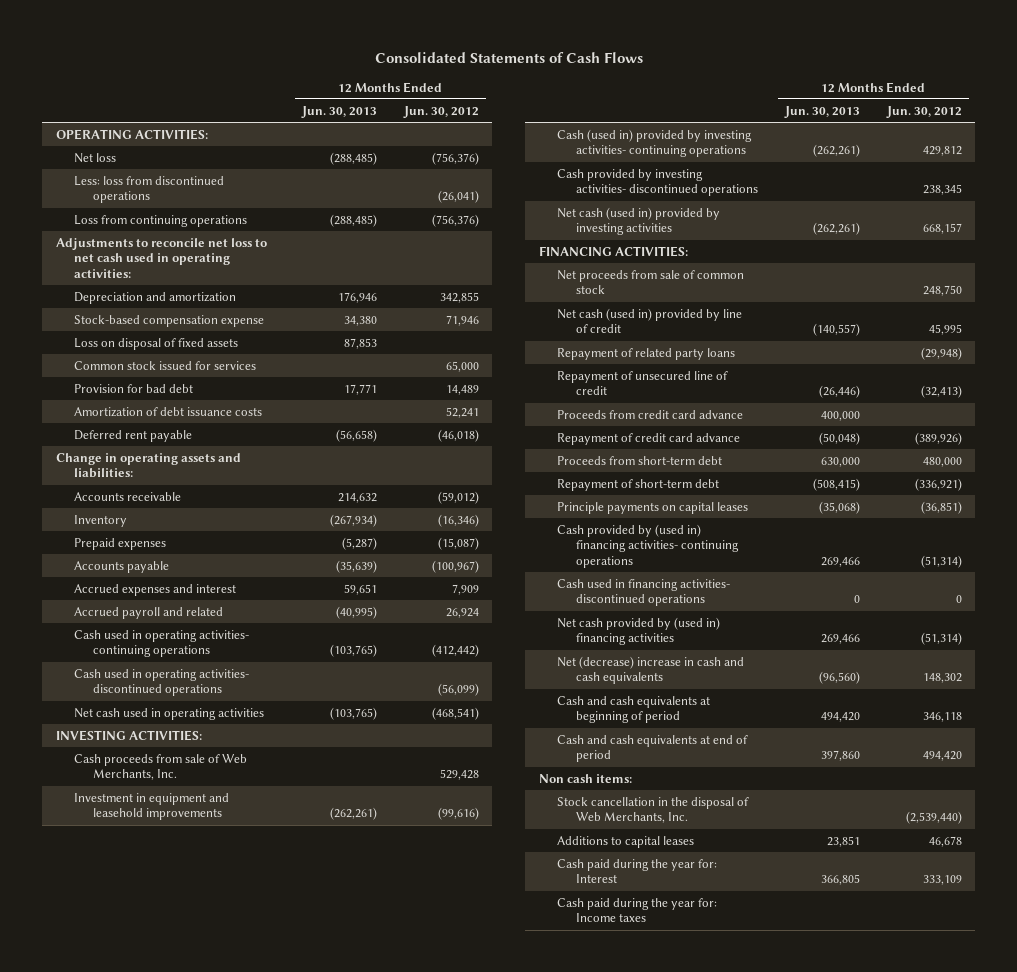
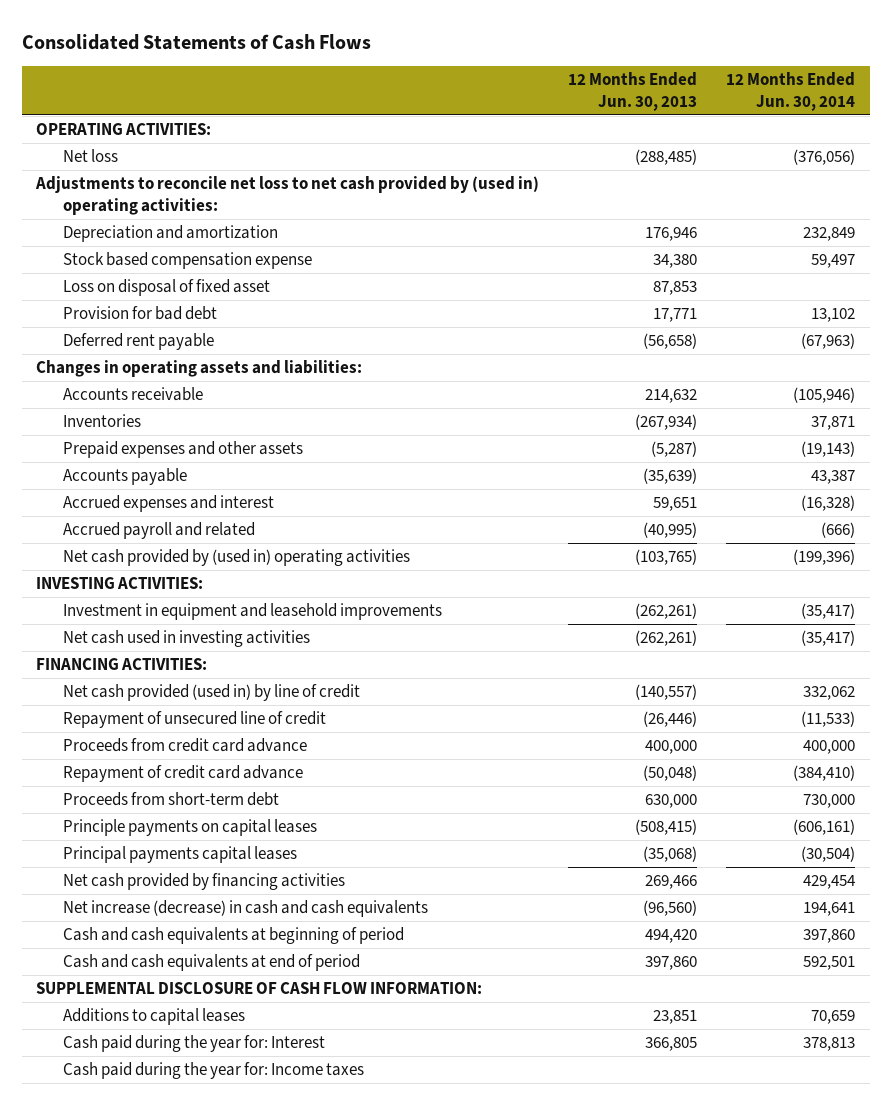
[402,105,479,118] Jun. 30, 2012 -> none
none -> [726,72,856,111] 12 Months Ended Jun. 30, 2014
[74,175,225,204] Less: loss from discontinued operations -> none
[74,214,248,227] Loss from continuing operations -> none
[55,237,267,278] Adjustments to reconcile net loss to net cash used in operating activities: -> [35,176,540,215] Adjustments to reconcile net loss to net cash provided by (used in) operating activities:
[74,360,257,370] Common stock issued for services -> none
[74,314,265,327] Stock-based compensation expense -> [62,252,312,270] Stock based compensation expense
[74,337,239,350] Loss on disposal of fixed assets -> [62,279,270,297] Loss on disposal of fixed asset
[74,406,263,417] Amortization of debt issuance costs -> none
[55,452,241,479] Change in operating assets and liabilities: -> [36,360,363,378] Changes in operating assets and liabilities:
[74,514,128,527] Inventory -> [62,414,141,428] Inventories
[74,537,167,550] Prepaid expenses -> [62,441,303,459] Prepaid expenses and other assets
[74,629,250,658] Cash used in operating activities- continuing operations -> none
[74,668,250,697] Cash used in operating activities- discontinued operations -> none
[74,707,265,720] Net cash used in operating activities -> [62,549,410,567] Net cash provided by (used in) operating activities
[74,753,248,781] Cash proceeds from sale of Web Merchants, Inc. -> none
[557,168,758,197] Cash provided by investing activities- discontinued operations -> none
[557,206,721,236] Net cash (used in) provided by investing activities -> none
[557,128,753,158] Cash (used in) provided by investing activities- continuing operations -> [62,630,310,648] Net cash used in investing activities
[557,269,745,295] Net proceeds from sale of common stock -> none
[557,347,736,360] Repayment of related party loans -> none
[557,307,743,334] Net cash (used in) provided by line of credit -> [62,684,360,702] Net cash provided (used in) by line of credit
[557,523,739,568] Cash provided by (used in) financing activities- continuing operations -> none
[557,578,731,607] Cash used in financing activities- discontinued operations -> none
[557,478,720,491] Repayment of short-term debt -> [62,819,317,837] Principle payments on capital leases
[557,501,749,514] Principle payments on capital leases -> [62,846,297,864] Principal payments capital leases
[557,616,721,646] Net cash provided by (used in) financing activities -> [62,873,345,891] Net cash provided by financing activities
[557,655,745,685] Net (decrease) increase in cash and cash equivalents -> [62,900,428,918] Net increase (decrease) in cash and cash equivalents
[538,773,632,783] Non cash items: -> none
[557,796,750,824] Stock cancellation in the disposal of Web Merchants, Inc. -> none
none -> [36,982,483,995] SUPPLEMENTAL DISCLOSURE OF CASH FLOW INFORMATION:

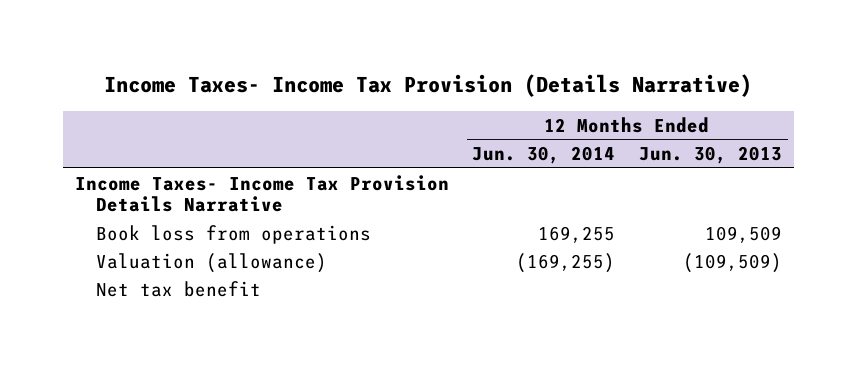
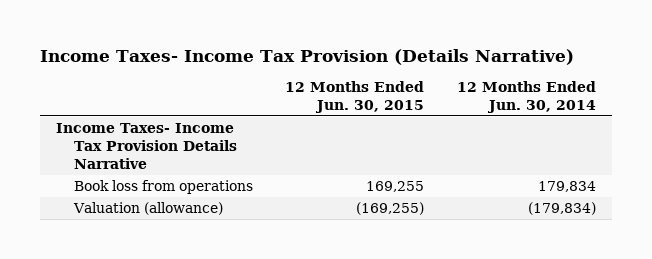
[638,145,782,164] Jun. 30, 2013 -> none
none -> [285,81,425,114] 12 Months Ended Jun. 30, 2015
[96,280,262,297] Net tax benefit -> none
[538,225,616,243] 169,255 -> [538,180,597,192] 179,834
[516,252,616,273] (169,255) -> [528,201,597,215] (179,834)

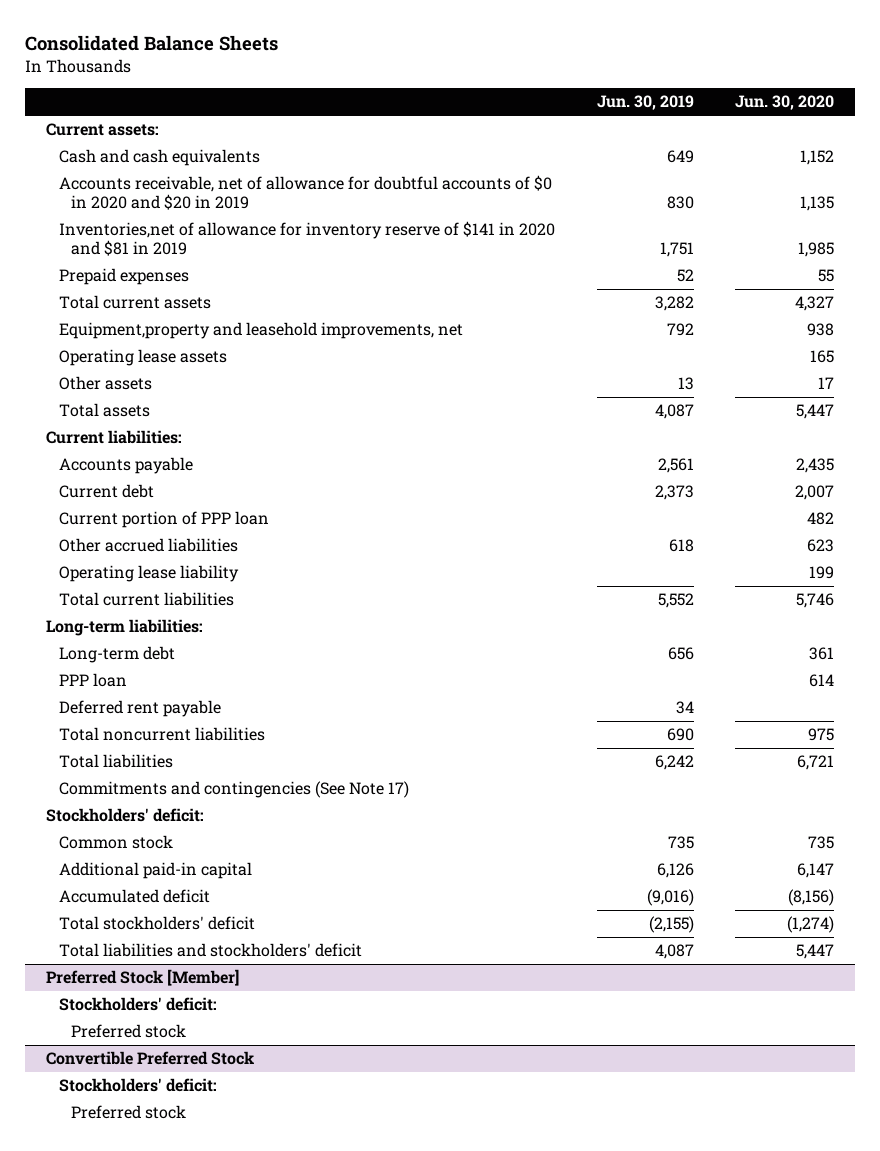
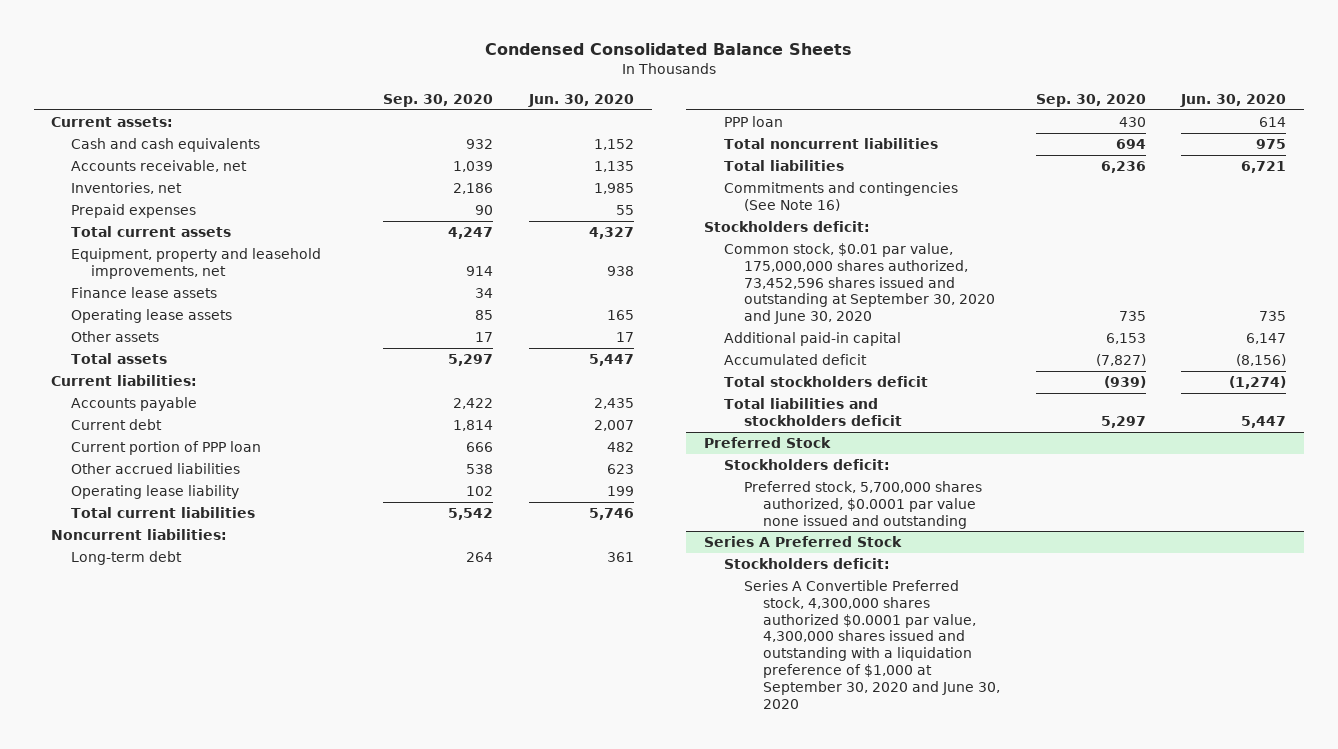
[25,35,279,52] Consolidated Balance Sheets -> [484,43,852,56] Condensed Consolidated Balance Sheets
[596,95,694,111] Jun. 30, 2019 -> none
none -> [383,93,494,107] Sep. 30, 2020
[58,175,552,211] Accounts receivable, net of allowance for doubtful accounts of $0 in 2020 and $20 in 2019 -> [71,159,248,172] Accounts receivable, net
[58,221,555,257] Inventories,net of allowance for inventory reserve of $141 in 2020 and $81 in 2019 -> [71,181,183,194] Inventories, net
[58,322,463,340] Equipment,property and leasehold improvements, net -> [71,247,322,279] Equipment, property and leasehold improvements, net
none -> [71,286,218,298] Finance lease assets
[46,619,204,637] Long-term liabilities: -> [51,528,228,540] Noncurrent liabilities:
[58,700,221,718] Deferred rent payable -> none
[58,781,409,799] Commitments and contingencies (See Note 17) -> [723,181,958,211] Commitments and contingencies (See Note 16)
[46,808,205,823] Stockholders' deficit: -> [703,220,870,232] Stockholders deficit:
[58,835,173,850] Common stock -> [723,242,995,325] Common stock, $0.01 par value, 175,000,000 shares authorized, 73,452,596 shares issued and outstanding at September 30, 2020 and June 30, 2020
[46,1051,255,1066] Convertible Preferred Stock -> none
[71,1105,187,1120] Preferred stock -> none
[58,916,255,931] Total stockholders' deficit -> [723,375,928,387] Total stockholders deficit
[58,943,362,958] Total liabilities and stockholders' deficit -> [723,397,902,426] Total liabilities and stockholders deficit
[46,969,240,987] Preferred Stock [Member] -> [703,436,831,448] Preferred Stock
[58,997,217,1012] Stockholders' deficit: -> [723,458,890,470] Stockholders deficit:
[71,1024,187,1039] Preferred stock -> [743,480,982,529] Preferred stock, 5,700,000 shares authorized, $0.0001 par value none issued and outstanding
none -> [703,535,902,547] Series A Preferred Stock
[58,1078,217,1093] Stockholders' deficit: -> [723,557,890,569] Stockholders deficit:
none -> [743,579,1001,709] Series A Convertible Preferred stock, 4,300,000 shares authorized $0.0001 par value, 4,300,000 shares issued and outstanding with a liquidation preference of $1,000 at September 30, 2020 and June 30, 2020

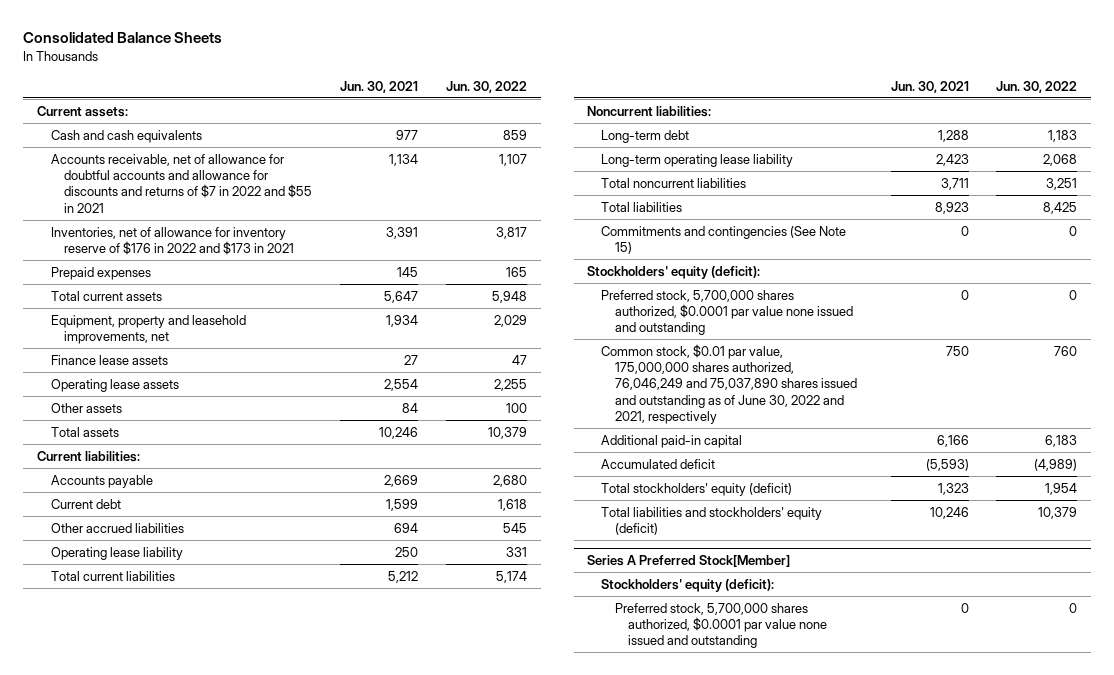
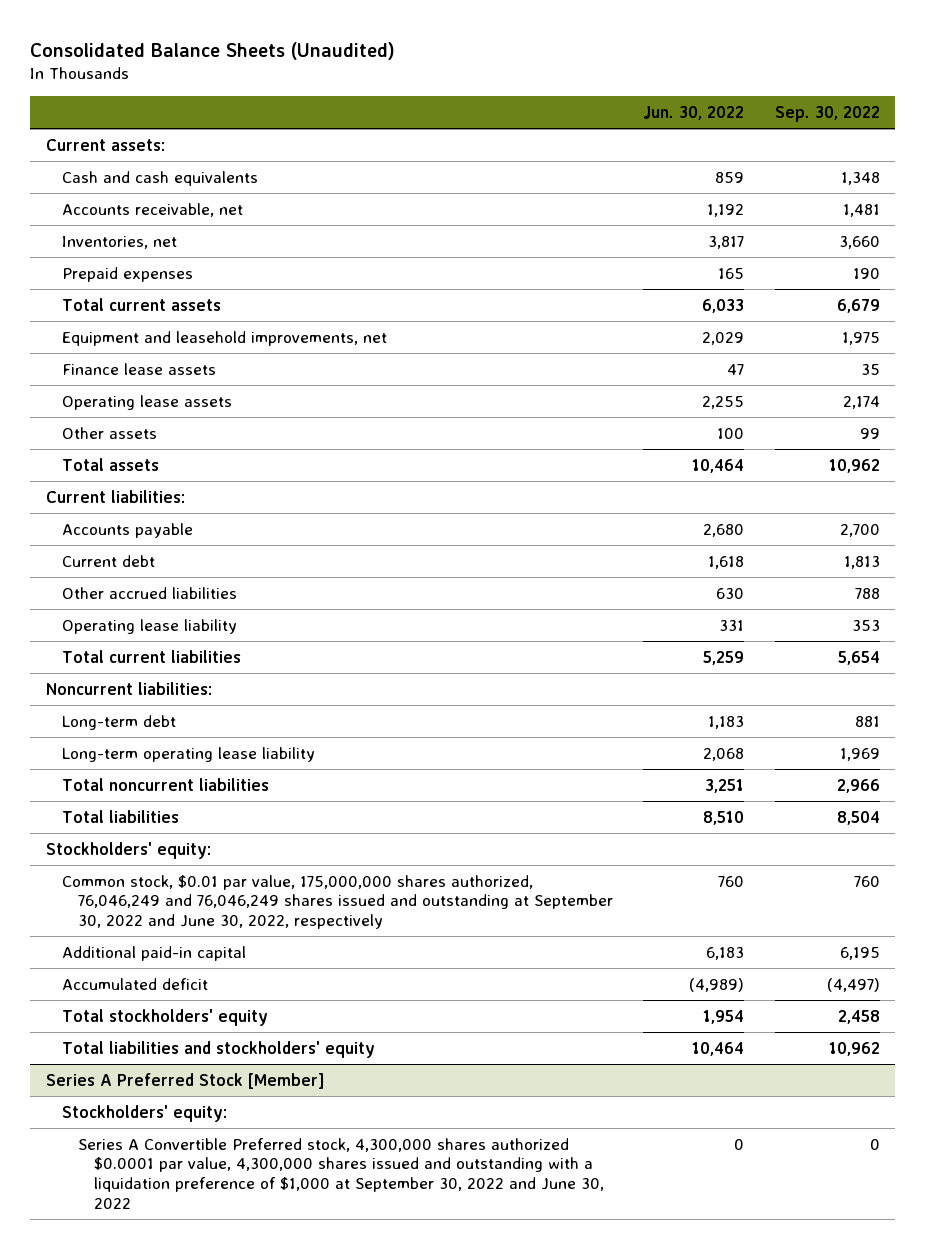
[23,32,223,44] Consolidated Balance Sheets -> [30,41,396,60] Consolidated Balance Sheets (Unaudited)
[340,80,419,93] Jun. 30, 2021 -> none
none -> [774,105,880,122] Sep. 30, 2022
[50,153,313,213] Accounts receivable, net of allowance for doubtful accounts and allowance for discounts and returns of $7 in 2022 and $55 in 2021 -> none
none -> [61,202,243,217] Accounts receivable, net
[50,226,295,255] Inventories, net of allowance for inventory reserve of $176 in 2022 and $173 in 2021 -> [61,235,177,249] Inventories, net
[492,290,528,303] 5,948 -> [702,298,745,313] 6,033
[50,314,246,344] Equipment, property and leasehold improvements, net -> [61,330,387,346] Equipment and leasehold improvements, net
[488,426,528,439] 10,379 -> [692,458,745,473] 10,464
[503,522,528,533] 545 -> [716,587,745,599] 630
[496,570,528,583] 5,174 -> [703,650,745,665] 5,259
[601,225,847,254] Commitments and contingencies (See Note 15) -> none
[601,289,853,336] Preferred stock, 5,700,000 shares authorized, $0.0001 par value none issued and outstanding -> none
[1043,201,1078,214] 8,425 -> [703,810,745,825] 8,510
[587,265,761,279] Stockholders' equity (deficit): -> [45,841,211,859] Stockholders' equity:
[601,343,857,425] Common stock, $0.01 par value, 175,000,000 shares authorized, 76,046,249 and 75,037,890 shares issued and outstanding as of June 30, 2022 and 2021, respectively -> [61,874,613,930] Common stock, $0.01 par value, 175,000,000 shares authorized, 76,046,249 and 76,046,249 shares issued and outstanding at September 30, 2022 and June 30, 2022, respectively
[601,482,793,496] Total stockholders' equity (deficit) -> [61,1008,268,1026] Total stockholders' equity
[601,506,823,535] Total liabilities and stockholders' equity (deficit) -> [61,1040,375,1058] Total liabilities and stockholders' equity
[1038,506,1078,519] 10,379 -> [692,1041,745,1056] 10,464
[587,554,791,567] Series A Preferred Stock[Member] -> [45,1072,325,1089] Series A Preferred Stock [Member]
[601,578,775,592] Stockholders' equity (deficit): -> [61,1104,227,1122] Stockholders' equity:
[614,602,828,649] Preferred stock, 5,700,000 shares authorized, $0.0001 par value none issued and outstanding -> [77,1137,604,1209] Series A Convertible Preferred stock, 4,300,000 shares authorized $0.0001 par value, 4,300,000 shares issued and outstanding with a liquidation preference of $1,000 at September 30, 2022 and June 30, 2022

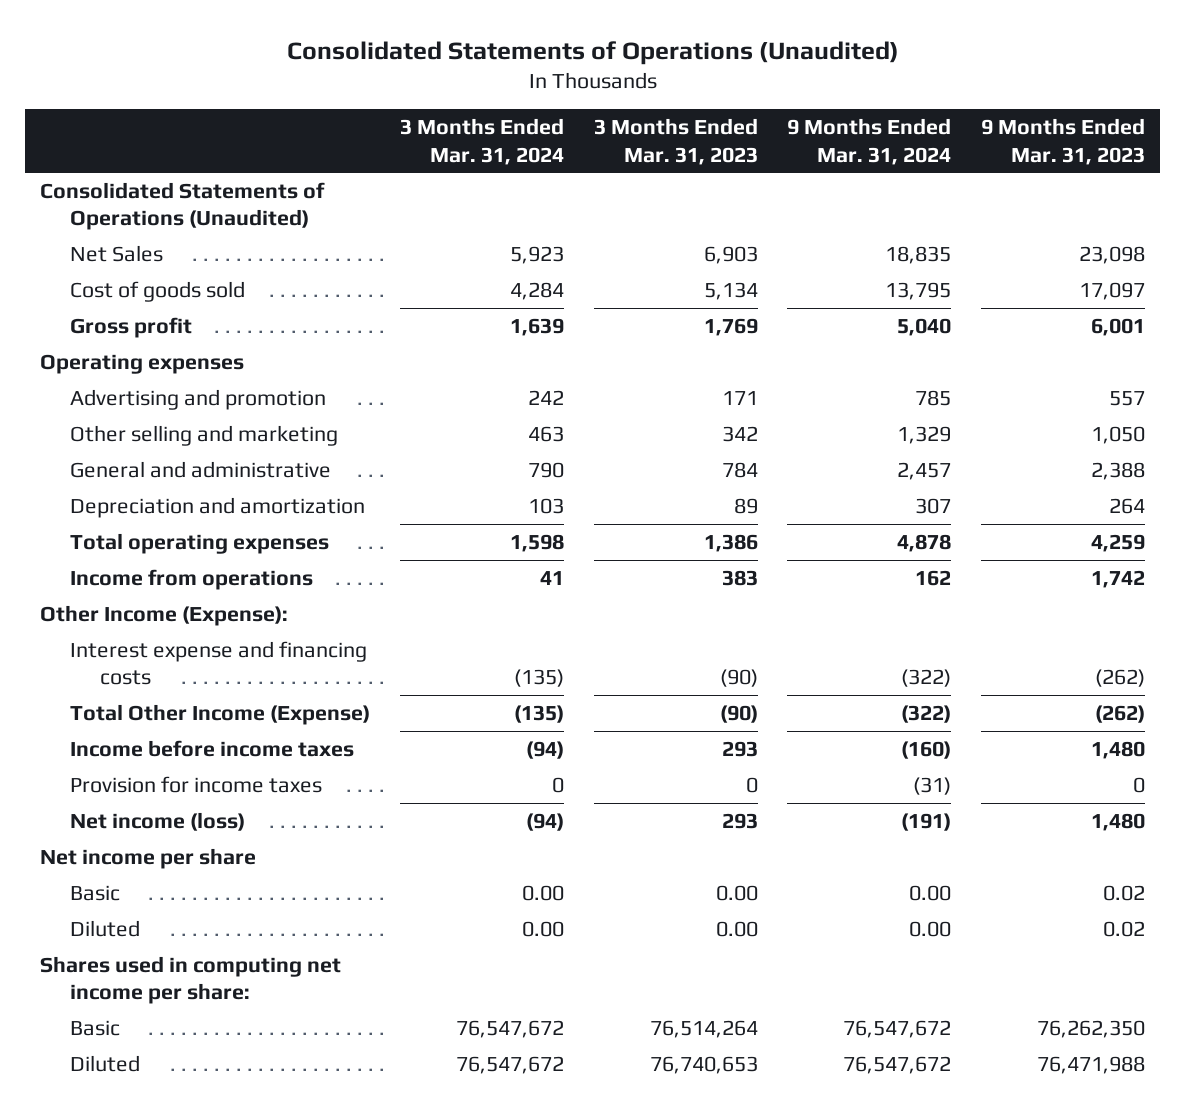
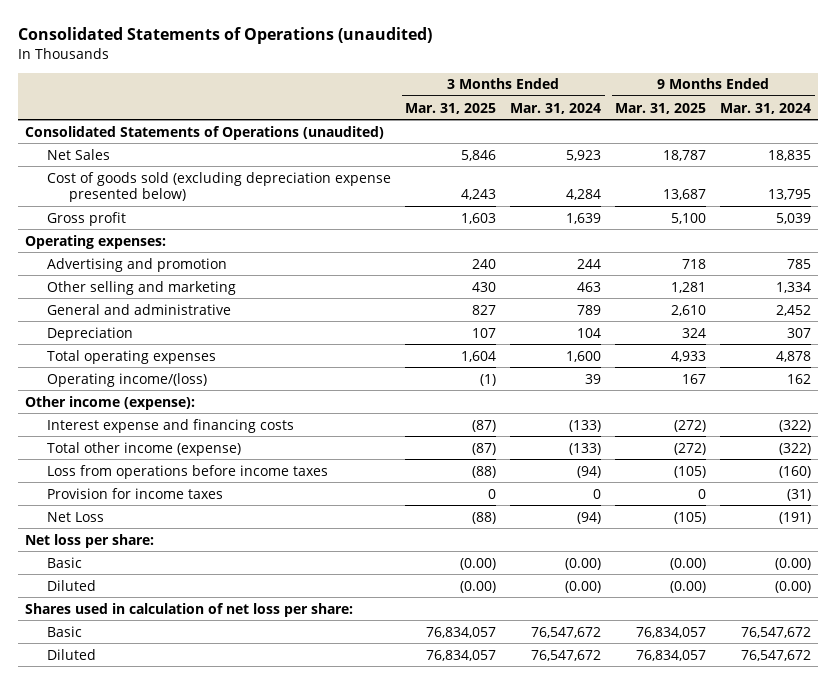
[286,40,899,65] Consolidated Statements of Operations (Unaudited) -> [18,26,433,44] Consolidated Statements of Operations (unaudited)
[593,117,758,165] 3 Months Ended Mar. 31, 2023 -> none
[981,117,1146,165] 9 Months Ended Mar. 31, 2023 -> none
none -> [405,102,497,114] Mar. 31, 2025
none -> [615,102,707,114] Mar. 31, 2025
[39,181,325,231] Consolidated Statements of Operations (Unaudited) -> [25,125,385,140] Consolidated Statements of Operations (unaudited)
[70,496,366,518] Depreciation and amortization -> none
[70,280,246,302] Cost of goods sold -> [47,171,392,203] Cost of goods sold (excluding depreciation expense presented below)
[897,317,952,336] 5,040 -> [776,212,812,224] 5,039
[39,353,244,374] Operating expenses -> [25,234,167,249] Operating expenses:
[527,389,564,405] 242 -> [577,258,602,269] 244
[897,425,952,444] 1,329 -> [776,281,812,293] 1,334
[527,461,564,478] 790 -> [577,304,602,315] 789
[897,461,952,480] 2,457 -> [776,304,812,316] 2,452
none -> [47,326,134,341] Depreciation
[509,533,564,552] 1,598 -> [566,350,602,362] 1,600
[70,568,314,590] Income from operations -> [47,372,208,387] Operating income/(loss)
[539,570,564,585] 41 -> [585,373,602,384] 39
[39,604,288,626] Other Income (Expense): -> [25,395,196,410] Other income (expense):
[513,669,564,688] (135) -> [569,419,602,432] (133)
[70,703,371,725] Total Other Income (Expense) -> [47,441,242,456] Total other income (expense)
[513,704,564,723] (135) -> [569,442,602,455] (133)
[70,739,355,757] Income before income taxes -> [47,464,329,479] Loss from operations before income taxes
[70,811,246,831] Net income (loss) -> [47,511,105,522] Net Loss
[39,847,256,869] Net income per share -> [25,533,155,548] Net loss per share:
[521,884,564,901] 0.00 -> [565,557,602,570] (0.00)
[909,884,952,901] 0.00 -> [775,557,812,570] (0.00)
[521,920,564,937] 0.00 -> [565,580,602,593] (0.00)
[909,920,952,937] 0.00 -> [775,580,812,593] (0.00)
[39,955,341,1005] Shares used in computing net income per share: -> [25,602,354,617] Shares used in calculation of net loss per share:

